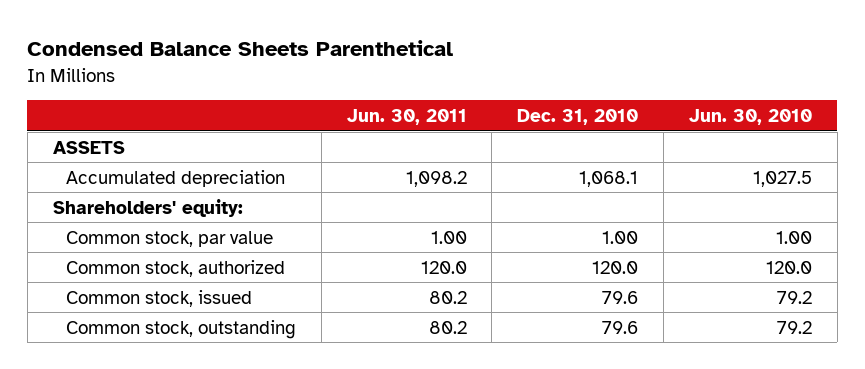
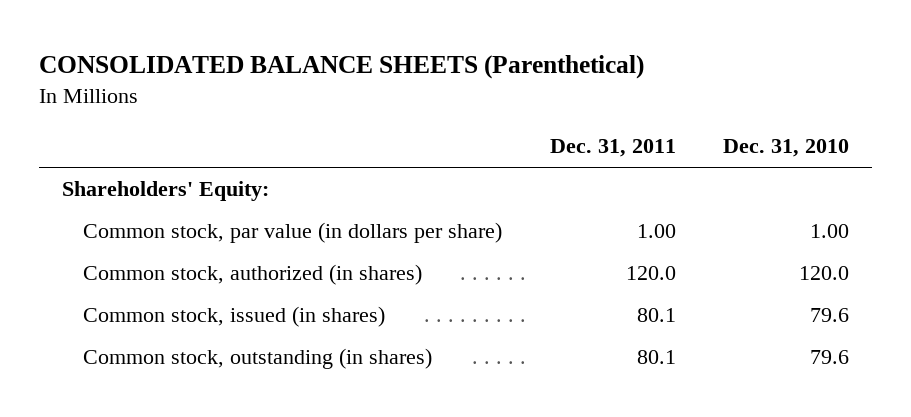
[27,40,454,57] Condensed Balance Sheets Parenthetical -> [38,54,644,79] CONSOLIDATED BALANCE SHEETS (Parenthetical)
[346,108,467,125] Jun. 30, 2011 -> none
[688,108,812,125] Jun. 30, 2010 -> none
none -> [549,139,676,158] Dec. 31, 2011
[52,140,125,154] ASSETS -> none
[65,169,285,187] Accumulated depreciation -> none
[52,198,243,217] Shareholders' equity: -> [62,181,270,202] Shareholders' Equity:
[65,230,273,247] Common stock, par value -> [83,222,503,244] Common stock, par value (in dollars per share)
[65,259,285,277] Common stock, authorized -> [83,264,423,286] Common stock, authorized (in shares)
[65,289,252,307] Common stock, issued -> [83,306,386,328] Common stock, issued (in shares)
[65,319,296,339] Common stock, outstanding -> [83,348,433,370] Common stock, outstanding (in shares)

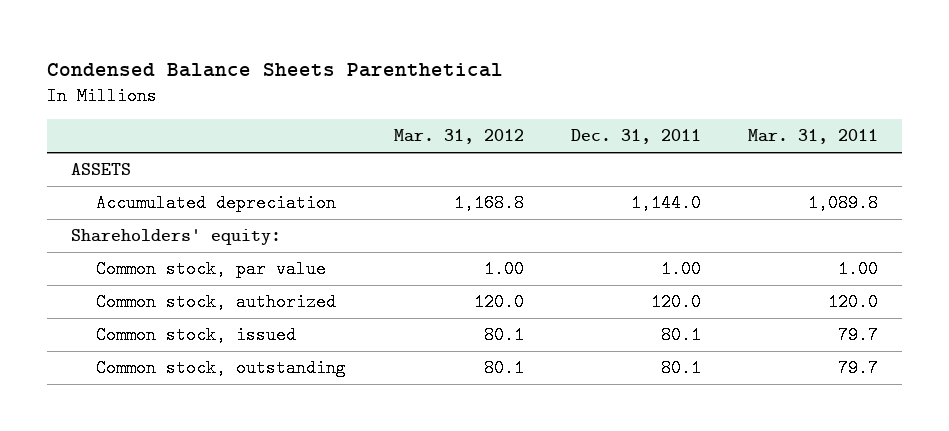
[38,54,644,79] CONSOLIDATED BALANCE SHEETS (Parenthetical) -> [47,62,504,77] Condensed Balance Sheets Parenthetical
[722,139,849,158] Dec. 31, 2010 -> none
none -> [393,129,524,145] Mar. 31, 2012
none -> [748,129,879,145] Mar. 31, 2011
none -> [70,163,131,176] ASSETS
none -> [96,194,337,213] Accumulated depreciation
[62,181,270,202] Shareholders' Equity: -> [70,229,281,246] Shareholders' equity:
[83,222,503,244] Common stock, par value (in dollars per share) -> [96,260,327,279] Common stock, par value
[83,264,423,286] Common stock, authorized (in shares) -> [96,293,337,312] Common stock, authorized
[83,306,386,328] Common stock, issued (in shares) -> [96,326,297,345] Common stock, issued
[83,348,433,370] Common stock, outstanding (in shares) -> [96,359,347,378] Common stock, outstanding

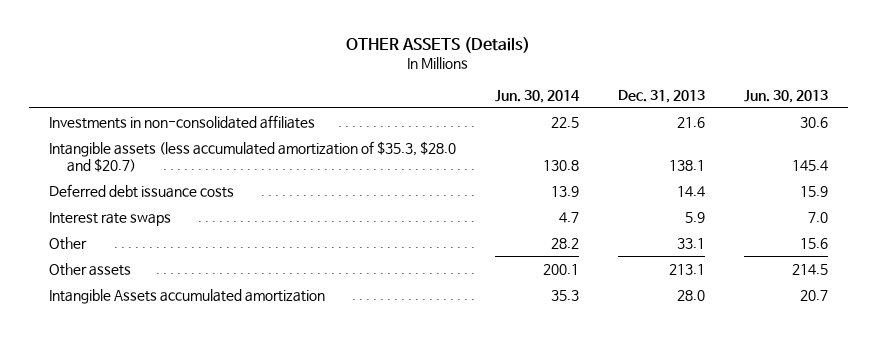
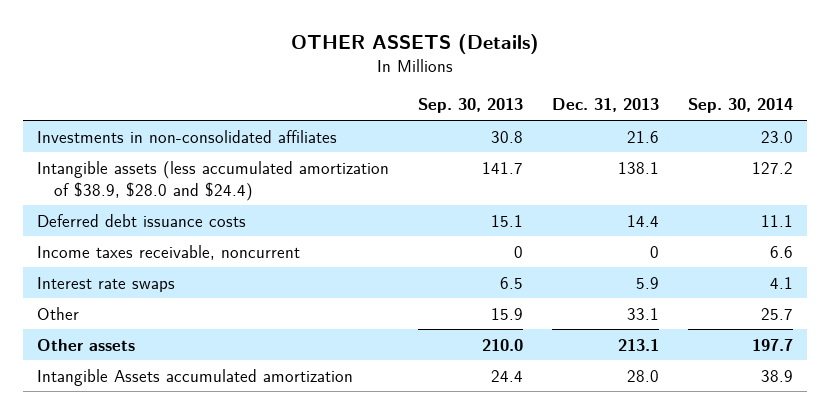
[494,89,580,103] Jun. 30, 2014 -> none
[744,89,829,103] Jun. 30, 2013 -> none
none -> [418,98,524,114] Sep. 30, 2013
none -> [687,98,793,114] Sep. 30, 2014
[48,140,456,173] Intangible assets (less accumulated amortization of $35.3, $28.0 and $20.7) -> [37,160,390,201] Intangible assets (less accumulated amortization of $38.9, $28.0 and $24.4)
none -> [37,244,301,260] Income taxes receivable, noncurrent

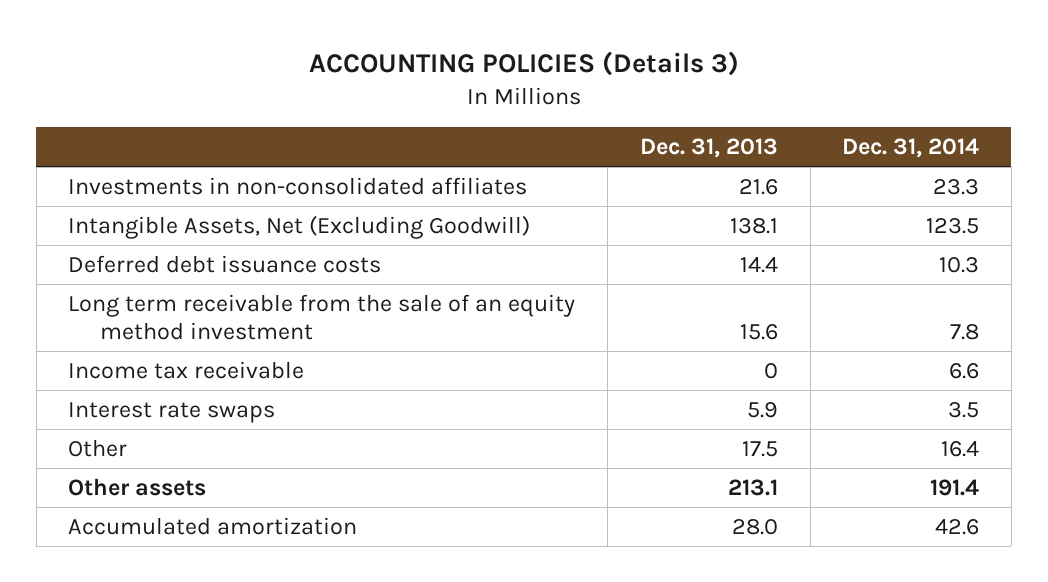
[291,34,540,55] OTHER ASSETS (Details) -> [308,51,739,77] ACCOUNTING POLICIES (Details 3)
[418,98,524,114] Sep. 30, 2013 -> none
[687,98,793,114] Sep. 30, 2014 -> none
none -> [842,137,980,158] Dec. 31, 2014
[37,160,390,201] Intangible assets (less accumulated amortization of $38.9, $28.0 and $24.4) -> [68,214,531,239] Intangible Assets, Net (Excluding Goodwill)
none -> [68,293,576,340] Long term receivable from the sale of an equity method investment
[37,244,301,260] Income taxes receivable, noncurrent -> [68,360,305,379] Income tax receivable
[626,307,659,320] 33.1 -> [741,440,778,457] 17.5
[37,368,354,386] Intangible Assets accumulated amortization -> [68,516,358,535] Accumulated amortization

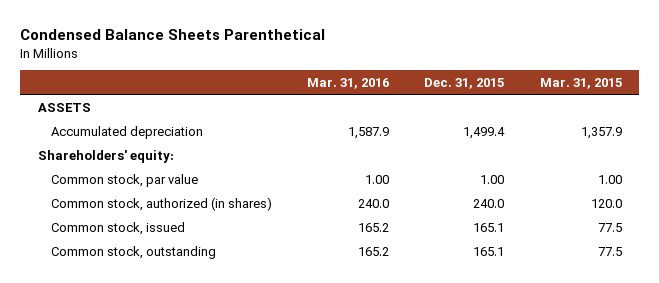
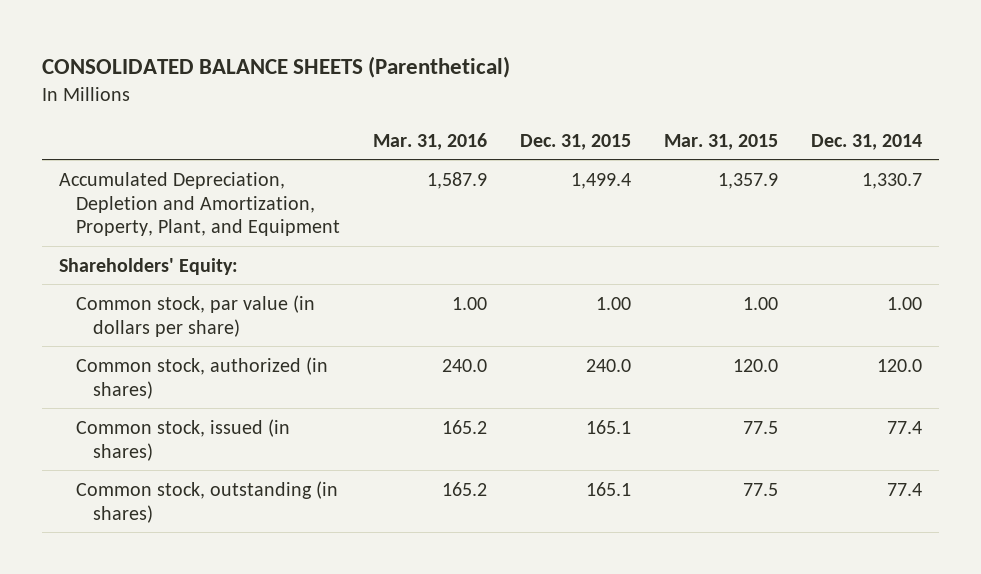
[20,29,326,41] Condensed Balance Sheets Parenthetical -> [42,55,511,78] CONSOLIDATED BALANCE SHEETS (Parenthetical)
none -> [811,133,923,150] Dec. 31, 2014
[37,102,91,112] ASSETS -> none
[51,125,204,139] Accumulated depreciation -> [58,171,340,237] Accumulated Depreciation, Depletion and Amortization, Property, Plant, and Equipment
[37,149,174,163] Shareholders' equity: -> [58,257,238,275] Shareholders' Equity:
[51,173,199,187] Common stock, par value -> [75,294,315,337] Common stock, par value (in dollars per share)
[51,221,186,235] Common stock, issued -> [75,418,290,461] Common stock, issued (in shares)
[51,245,217,259] Common stock, outstanding -> [75,480,338,523] Common stock, outstanding (in shares)

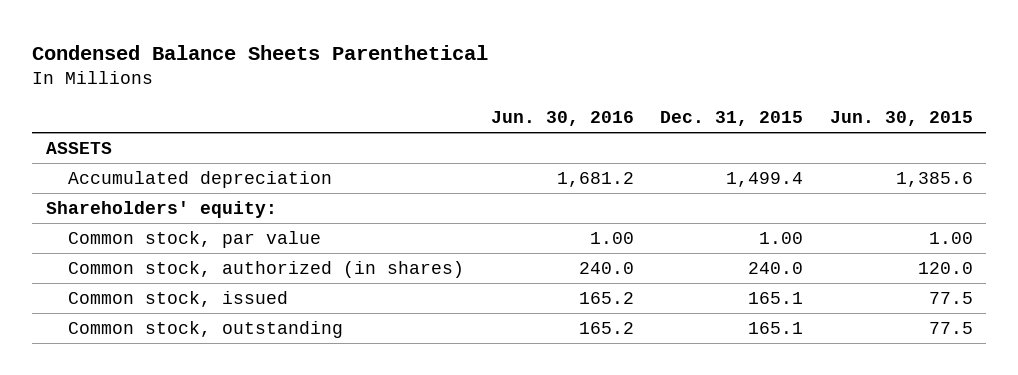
[42,55,511,78] CONSOLIDATED BALANCE SHEETS (Parenthetical) -> [32,44,489,60] Condensed Balance Sheets Parenthetical
[372,132,487,150] Mar. 31, 2016 -> none
[664,133,779,150] Mar. 31, 2015 -> none
[811,133,923,150] Dec. 31, 2014 -> none
none -> [490,110,634,126] Jun. 30, 2016
none -> [829,110,973,126] Jun. 30, 2015
none -> [45,142,112,155] ASSETS
[58,171,340,237] Accumulated Depreciation, Depletion and Amortization, Property, Plant, and Equipment -> [68,171,333,189] Accumulated depreciation
[58,257,238,275] Shareholders' Equity: -> [45,201,277,219] Shareholders' equity:
[75,294,315,337] Common stock, par value (in dollars per share) -> [68,231,322,249] Common stock, par value
[75,418,290,461] Common stock, issued (in shares) -> [68,291,289,308] Common stock, issued
[75,480,338,523] Common stock, outstanding (in shares) -> [68,321,344,339] Common stock, outstanding

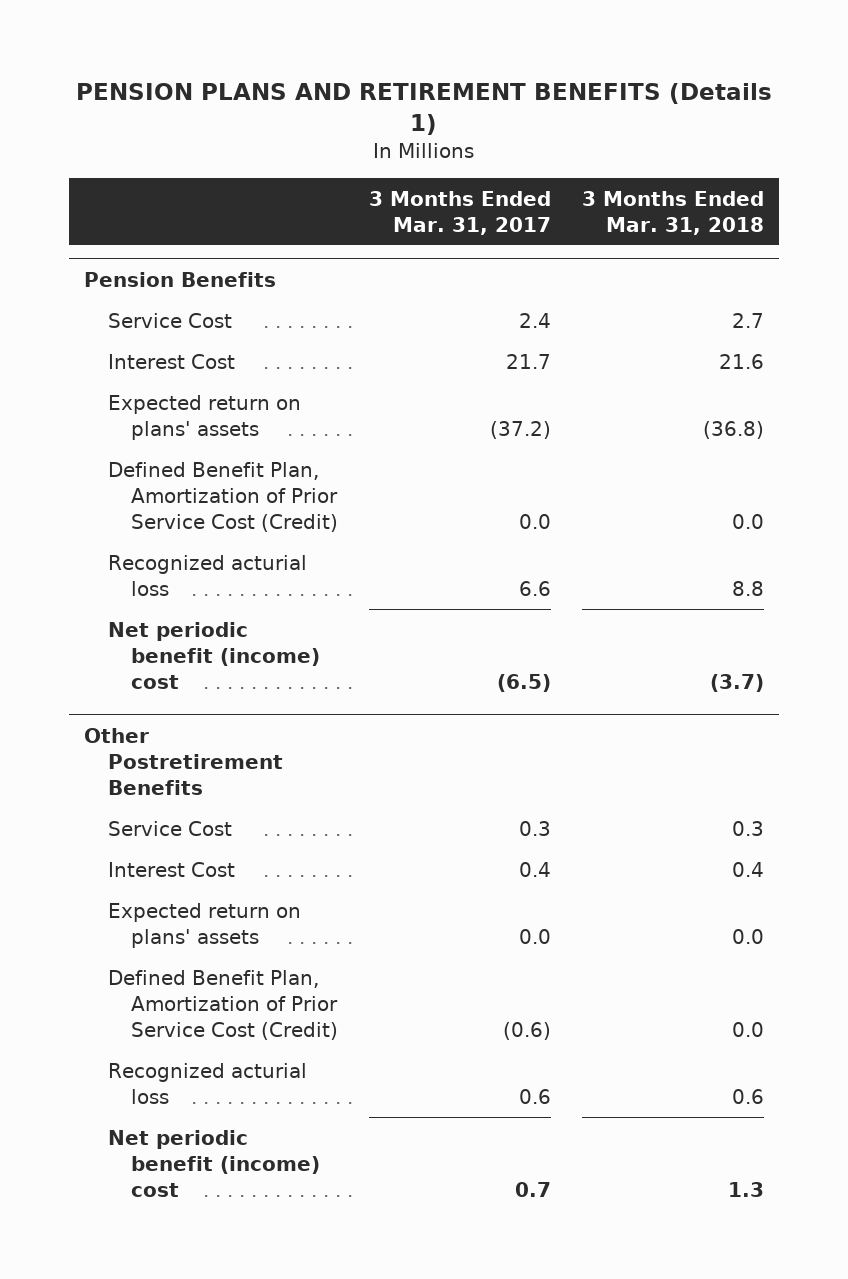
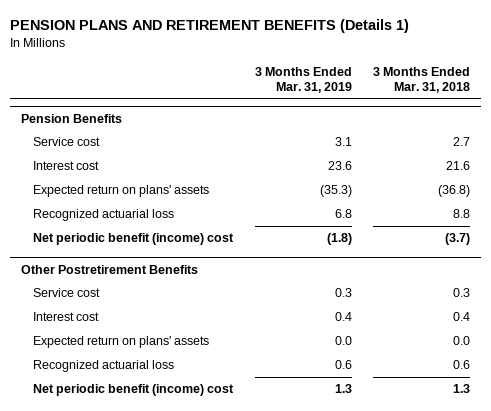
[368,190,551,235] 3 Months Ended Mar. 31, 2017 -> none
none -> [254,66,352,93] 3 Months Ended Mar. 31, 2019
[107,312,232,328] Service Cost -> [32,137,100,147] Service cost
[107,353,235,369] Interest Cost -> [32,161,99,171] Interest cost
[107,461,339,532] Defined Benefit Plan, Amortization of Prior Service Cost (Credit) -> none
[107,554,307,596] Recognized acturial loss -> [32,209,174,222] Recognized actuarial loss
[107,820,232,836] Service Cost -> [32,288,100,298] Service cost
[107,861,235,877] Interest Cost -> [32,312,99,322] Interest cost
[107,969,339,1040] Defined Benefit Plan, Amortization of Prior Service Cost (Credit) -> none
[107,1062,307,1104] Recognized acturial loss -> [32,360,174,373] Recognized actuarial loss

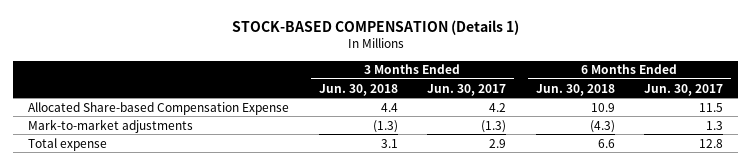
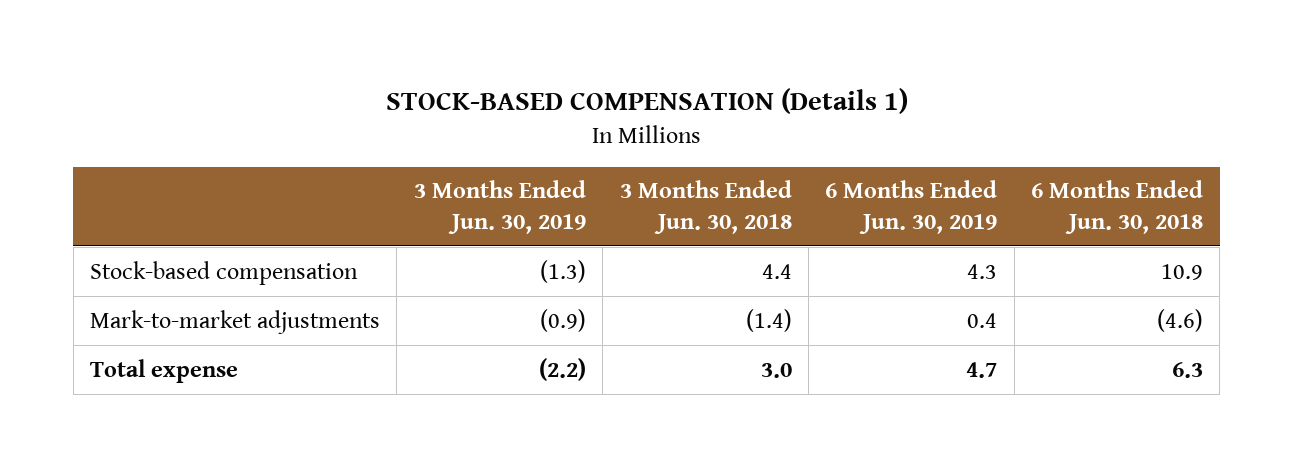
[427,83,507,96] Jun. 30, 2017 -> none
[644,83,724,96] Jun. 30, 2017 -> none
none -> [413,180,586,234] 3 Months Ended Jun. 30, 2019
none -> [825,180,998,234] 6 Months Ended Jun. 30, 2019
[28,101,290,115] Allocated Share-based Compensation Expense -> [90,260,359,285] Stock-based compensation
[372,119,398,133] (1.3) -> [745,308,792,332] (1.4)
[589,119,615,133] (4.3) -> [1156,308,1203,332] (4.6)
[380,138,398,148] 3.1 -> [760,362,792,378] 3.0
[597,138,615,148] 6.6 -> [1171,361,1203,378] 6.3

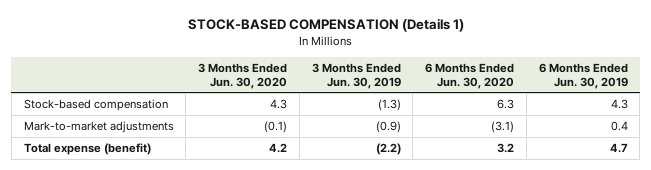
[619,180,792,234] 3 Months Ended Jun. 30, 2018 -> none
[1030,180,1203,234] 6 Months Ended Jun. 30, 2018 -> none
none -> [198,62,288,89] 3 Months Ended Jun. 30, 2020
none -> [425,62,515,89] 6 Months Ended Jun. 30, 2020
[90,358,239,383] Total expense -> [23,142,151,155] Total expense (benefit)

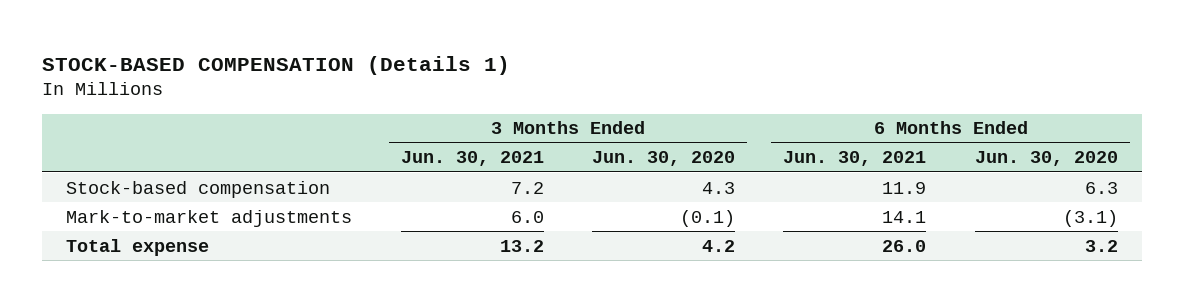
[311,62,401,89] 3 Months Ended Jun. 30, 2019 -> none
[538,62,628,89] 6 Months Ended Jun. 30, 2019 -> none
none -> [400,151,544,167] Jun. 30, 2021
none -> [783,151,927,167] Jun. 30, 2021
[23,142,151,155] Total expense (benefit) -> [66,238,210,256] Total expense

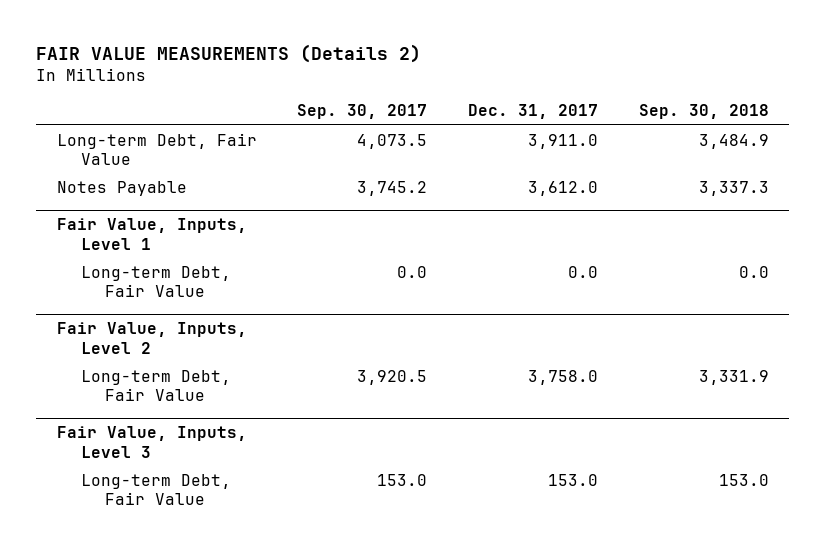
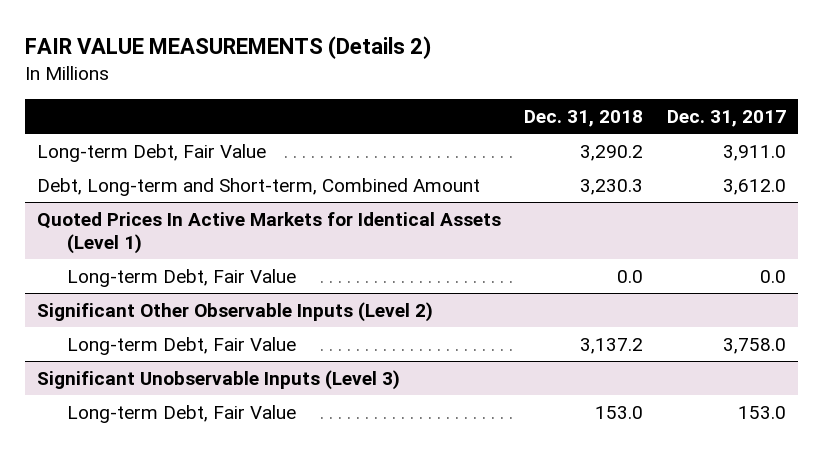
[297,104,428,120] Sep. 30, 2017 -> none
[638,104,769,120] Sep. 30, 2018 -> none
none -> [524,109,644,127] Dec. 31, 2018
[56,180,187,196] Notes Payable -> [36,177,480,196] Debt, Long-term and Short-term, Combined Amount
[56,218,247,250] Fair Value, Inputs, Level 1 -> [36,211,501,254] Quoted Prices In Active Markets for Identical Assets (Level 1)
[56,322,247,354] Fair Value, Inputs, Level 2 -> [36,301,433,322] Significant Other Observable Inputs (Level 2)
[56,426,247,458] Fair Value, Inputs, Level 3 -> [36,369,400,390] Significant Unobservable Inputs (Level 3)

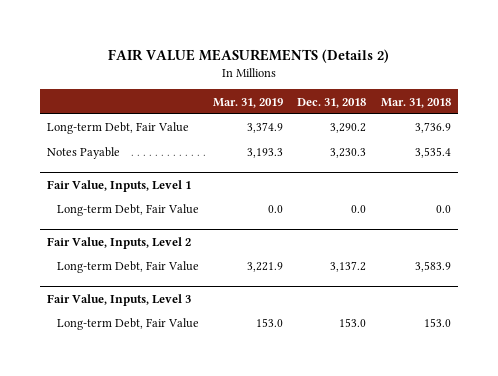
[666,109,786,127] Dec. 31, 2017 -> none
none -> [213,97,284,108] Mar. 31, 2019
none -> [380,97,451,108] Mar. 31, 2018
[36,177,480,196] Debt, Long-term and Short-term, Combined Amount -> [47,147,121,160] Notes Payable
[36,211,501,254] Quoted Prices In Active Markets for Identical Assets (Level 1) -> [47,180,192,193] Fair Value, Inputs, Level 1
[36,301,433,322] Significant Other Observable Inputs (Level 2) -> [47,237,192,250] Fair Value, Inputs, Level 2
[36,369,400,390] Significant Unobservable Inputs (Level 3) -> [47,294,192,307] Fair Value, Inputs, Level 3

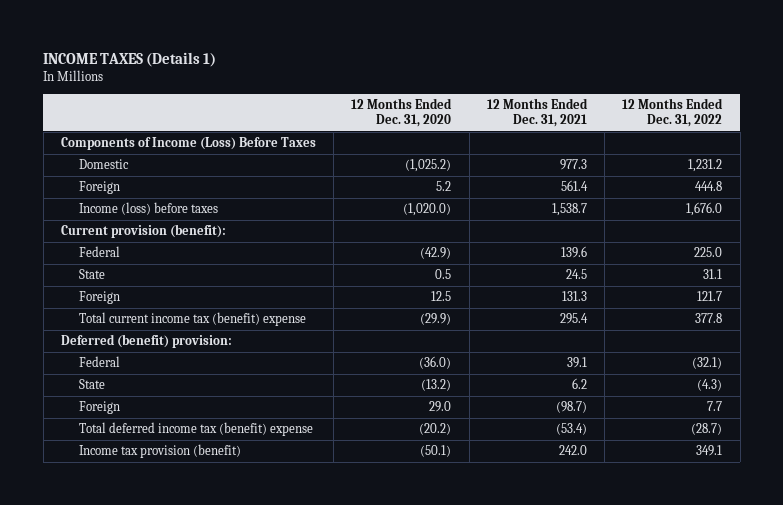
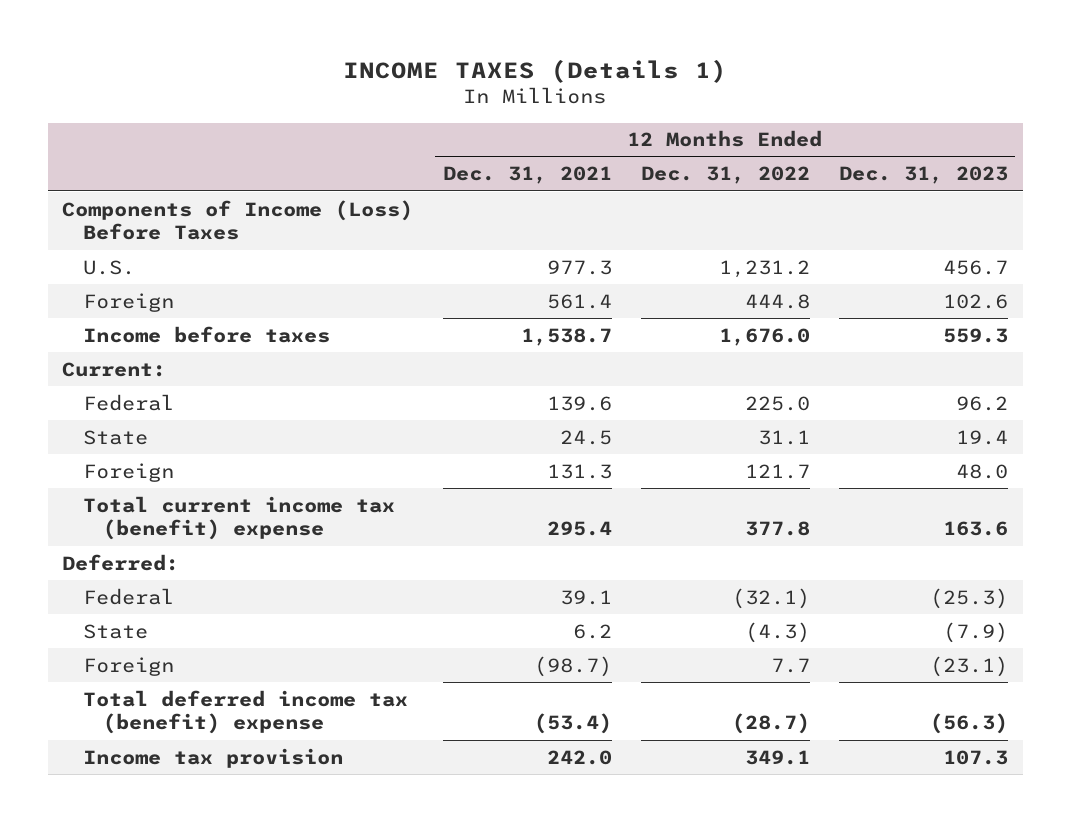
[351,98,453,128] 12 Months Ended Dec. 31, 2020 -> none
none -> [838,166,1008,185] Dec. 31, 2023
[79,159,130,170] Domestic -> [82,259,135,275] U.S.
[79,202,219,216] Income (loss) before taxes -> [82,325,330,343] Income before taxes
[61,224,227,239] Current provision (benefit): -> [62,361,167,377] Current:
[61,334,233,349] Deferred (benefit) provision: -> [62,553,180,571] Deferred:
[79,444,242,459] Income tax provision (benefit) -> [82,747,343,768] Income tax provision

